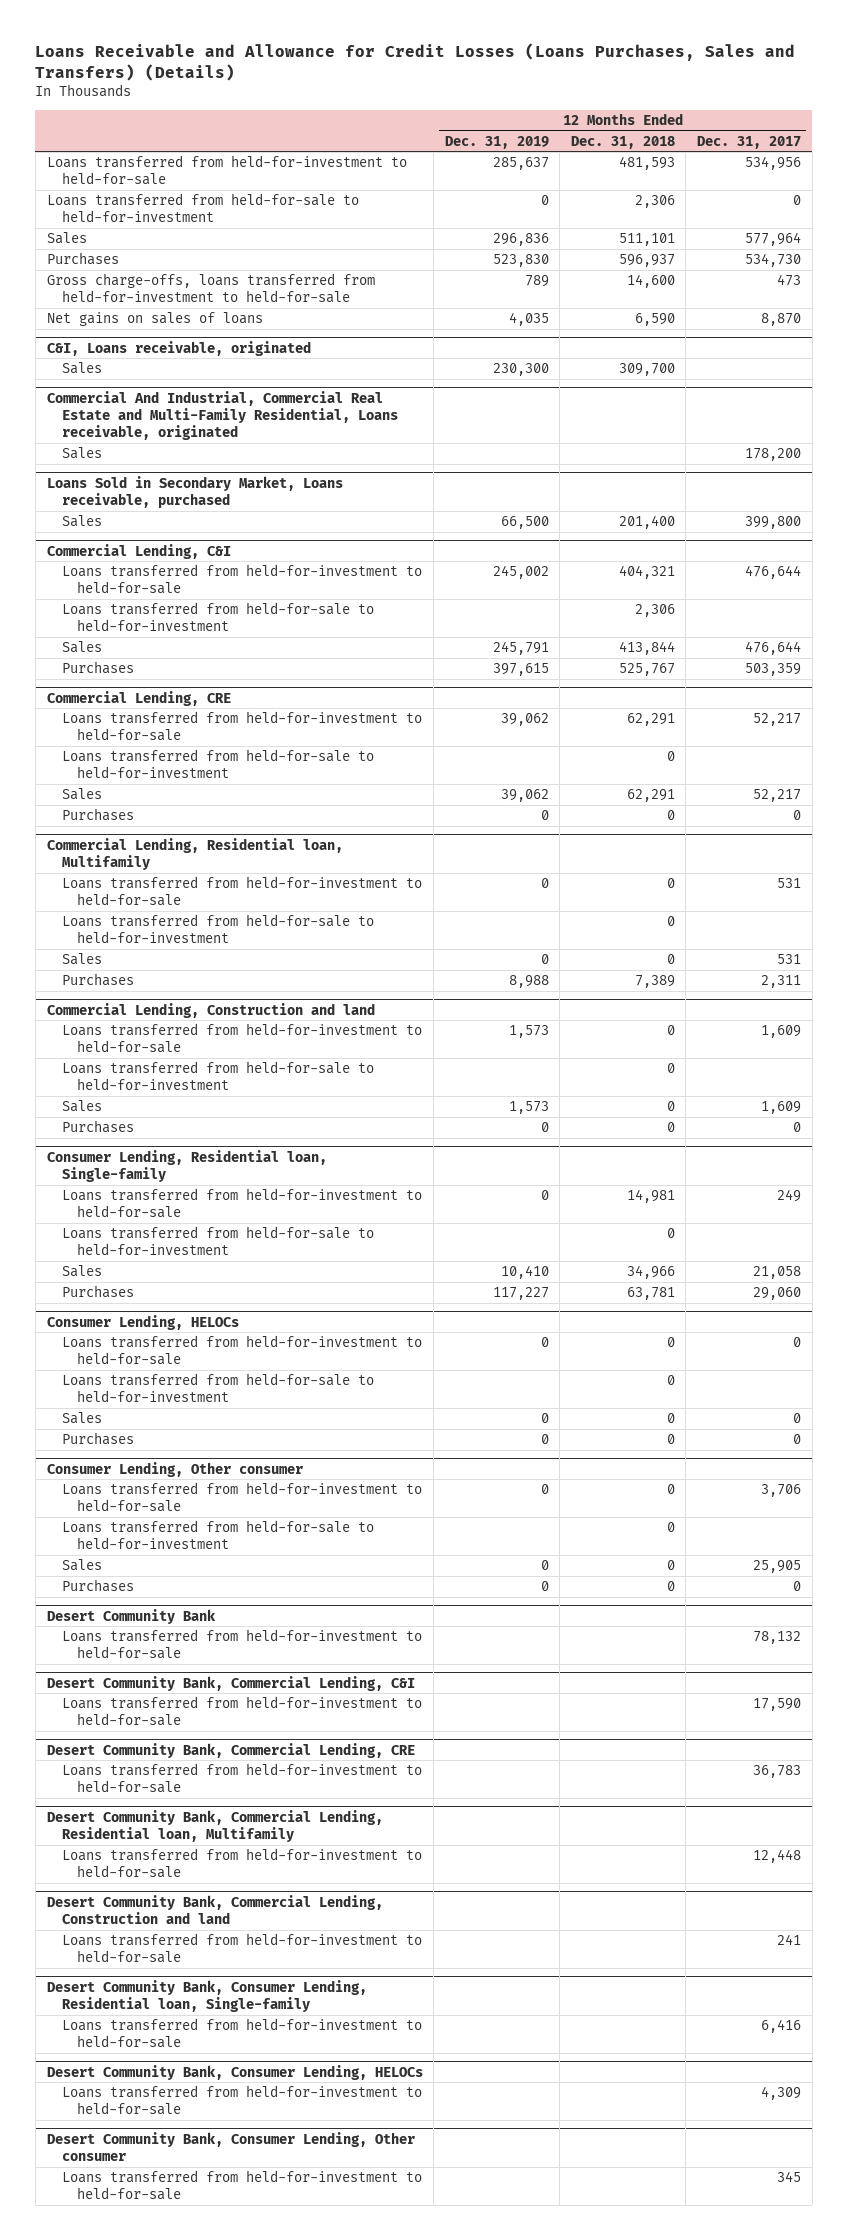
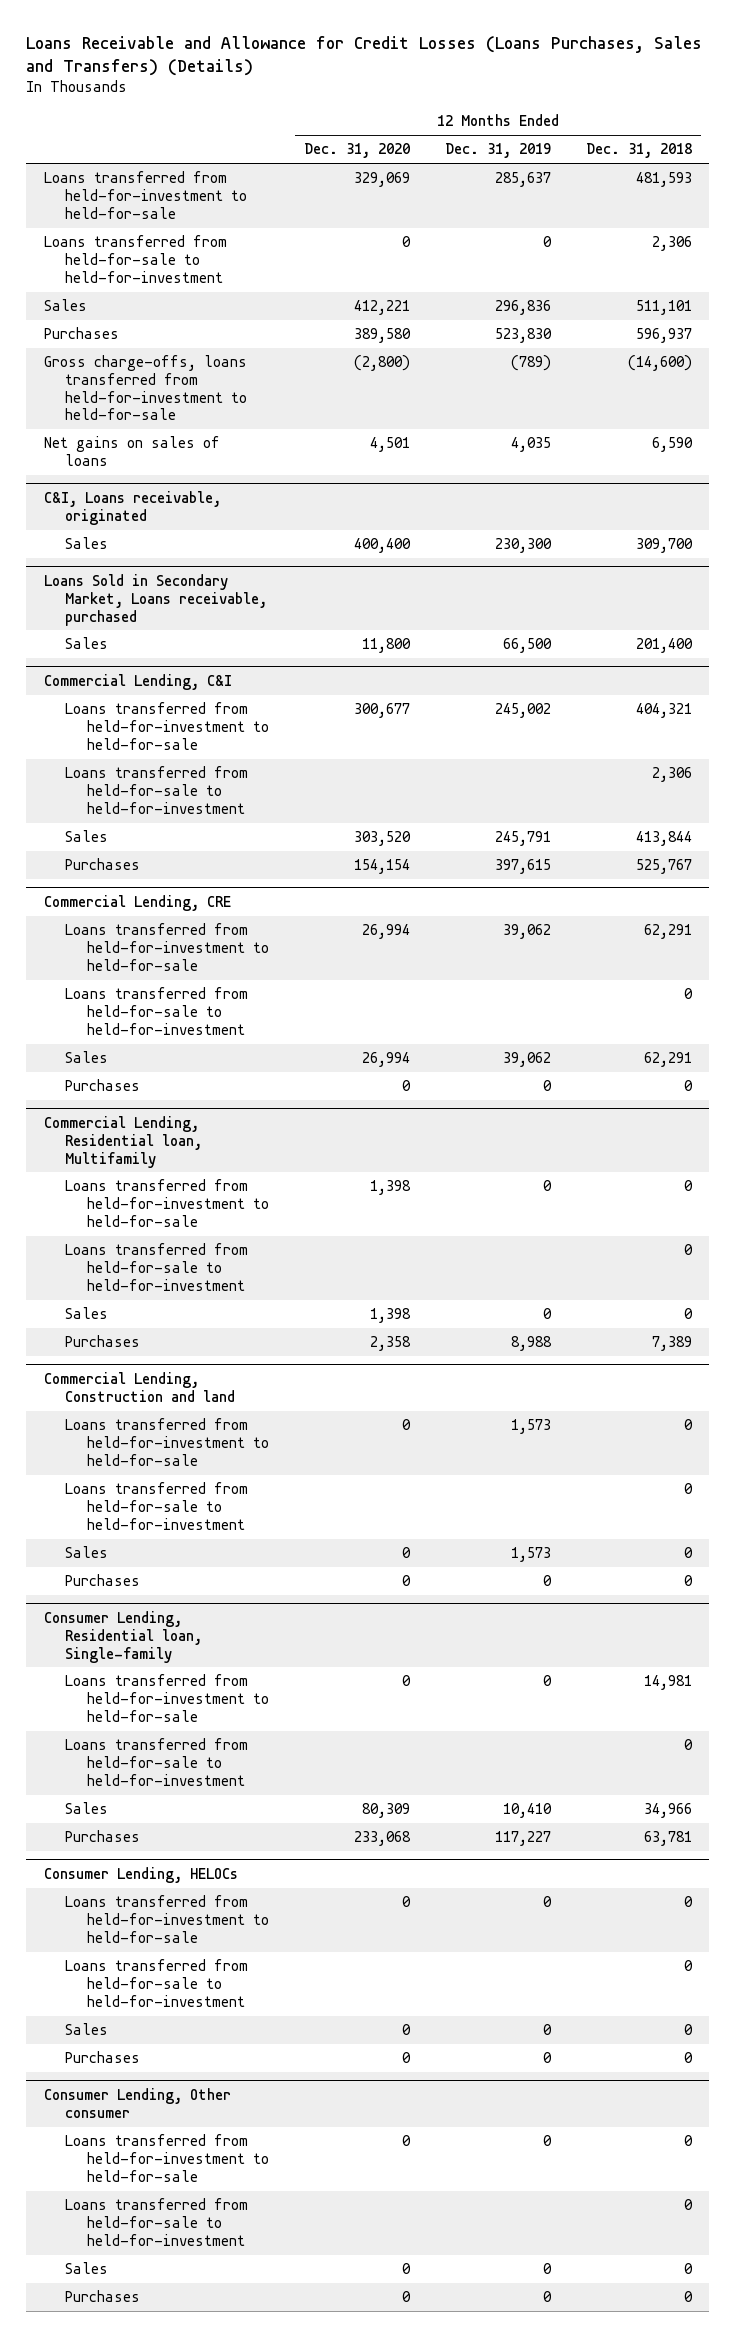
[696,135,801,149] Dec. 31, 2017 -> none
none -> [303,143,410,159] Dec. 31, 2020
[524,275,549,288] 789 -> [510,355,551,372] (789)
[626,274,675,289] 14,600 -> [627,355,692,372] (14,600)
[46,390,398,441] Commercial And Industrial, Commercial Real Estate and Multi-Family Residential, Loans receivable, originated -> none
[61,447,102,460] Sales -> none
[46,1608,216,1624] Desert Community Bank -> none
[61,1629,422,1660] Loans transferred from held-for-investment to held-for-sale -> none
[46,1675,415,1691] Desert Community Bank, Commercial Lending, C&I -> none
[61,1696,422,1727] Loans transferred from held-for-investment to held-for-sale -> none
[46,1742,415,1758] Desert Community Bank, Commercial Lending, CRE -> none
[61,1763,422,1794] Loans transferred from held-for-investment to held-for-sale -> none
[46,1809,383,1842] Desert Community Bank, Commercial Lending, Residential loan, Multifamily -> none
[61,1848,422,1879] Loans transferred from held-for-investment to held-for-sale -> none
[46,1894,383,1924] Desert Community Bank, Commercial Lending, Construction and land -> none
[61,1933,422,1964] Loans transferred from held-for-investment to held-for-sale -> none
[46,1979,367,2012] Desert Community Bank, Consumer Lending, Residential loan, Single-family -> none
[61,2018,422,2049] Loans transferred from held-for-investment to held-for-sale -> none
[46,2064,423,2080] Desert Community Bank, Consumer Lending, HELOCs -> none
[61,2085,422,2116] Loans transferred from held-for-investment to held-for-sale -> none
[46,2131,415,2161] Desert Community Bank, Consumer Lending, Other consumer -> none
[61,2170,422,2201] Loans transferred from held-for-investment to held-for-sale -> none

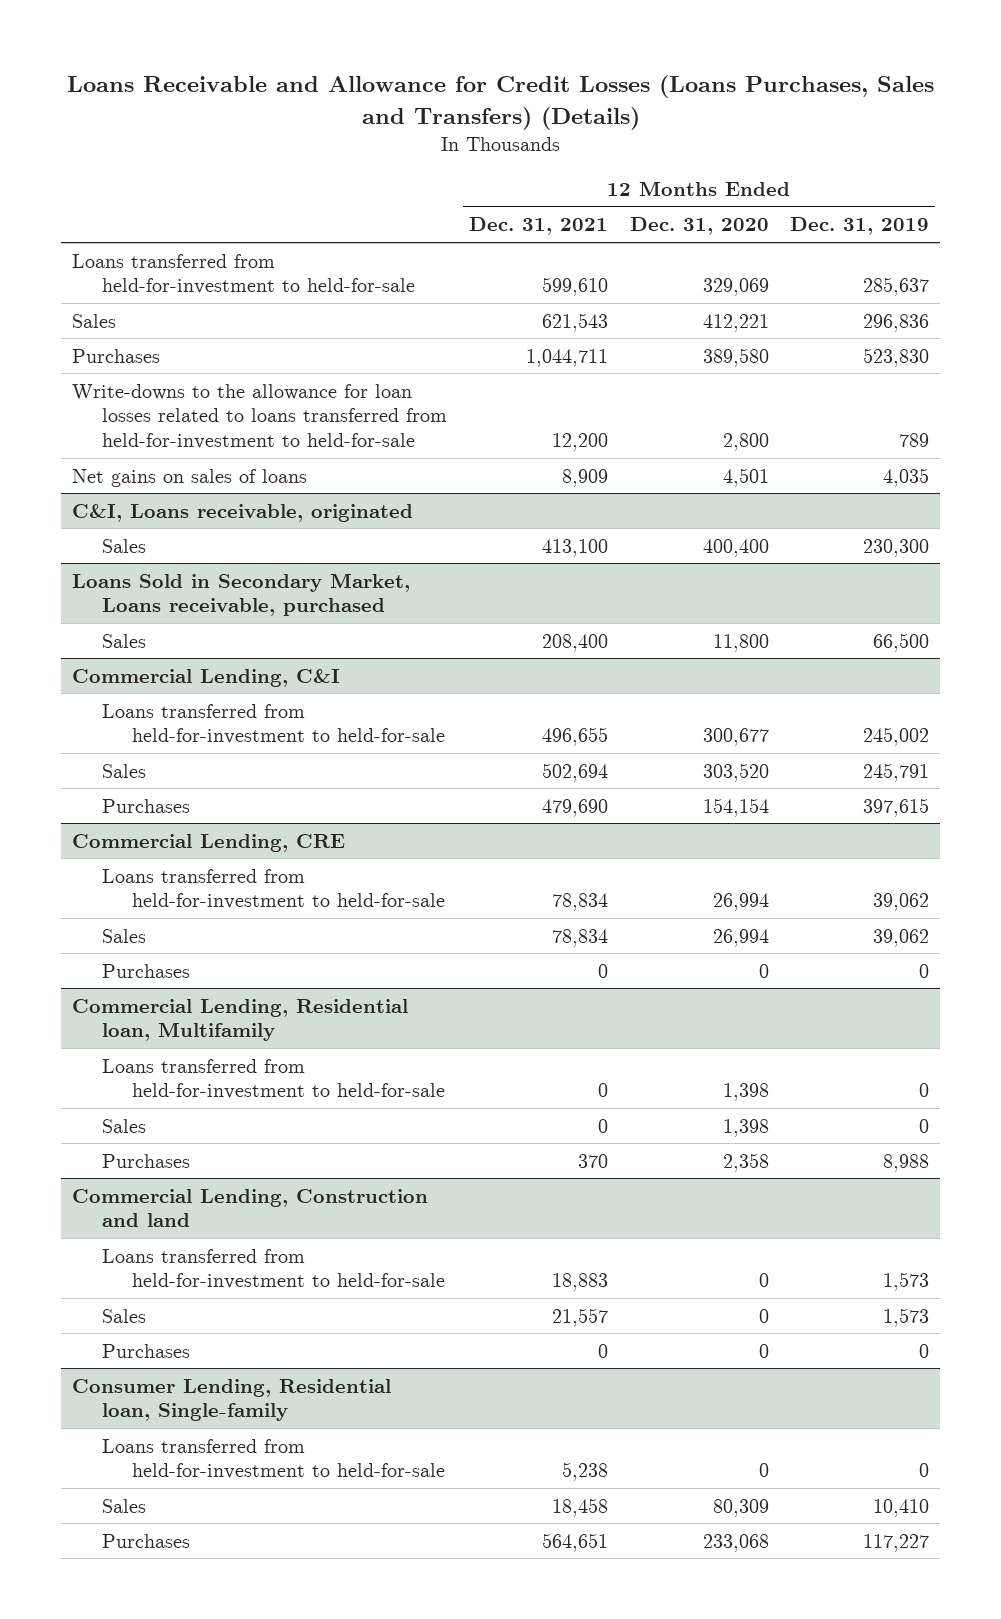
[585,143,692,159] Dec. 31, 2018 -> none
none -> [468,217,608,236] Dec. 31, 2021
[43,235,227,283] Loans transferred from held-for-sale to held-for-investment -> none
[43,355,248,421] Gross charge-offs, loans transferred from held-for-investment to held-for-sale -> [71,383,448,449] Write-downs to the allowance for loan losses related to loans transferred from held-for-investment to held-for-sale
[353,355,410,372] (2,800) -> [722,432,769,451] 2,800
[510,355,551,372] (789) -> [899,432,930,447] 789
[65,766,249,814] Loans transferred from held-for-sale to held-for-investment -> none
[65,987,249,1035] Loans transferred from held-for-sale to held-for-investment -> none
[65,1243,249,1291] Loans transferred from held-for-sale to held-for-investment -> none
[65,1482,249,1530] Loans transferred from held-for-sale to held-for-investment -> none
[65,1738,249,1786] Loans transferred from held-for-sale to held-for-investment -> none
[43,1867,238,1884] Consumer Lending, HELOCs -> none
[65,1895,269,1943] Loans transferred from held-for-investment to held-for-sale -> none
[65,1959,249,2007] Loans transferred from held-for-sale to held-for-investment -> none
[65,2023,109,2036] Sales -> none
[65,2051,141,2064] Purchases -> none
[43,2088,231,2118] Consumer Lending, Other consumer -> none
[65,2134,269,2182] Loans transferred from held-for-investment to held-for-sale -> none
[65,2198,249,2246] Loans transferred from held-for-sale to held-for-investment -> none
[65,2262,109,2275] Sales -> none
[65,2290,141,2303] Purchases -> none

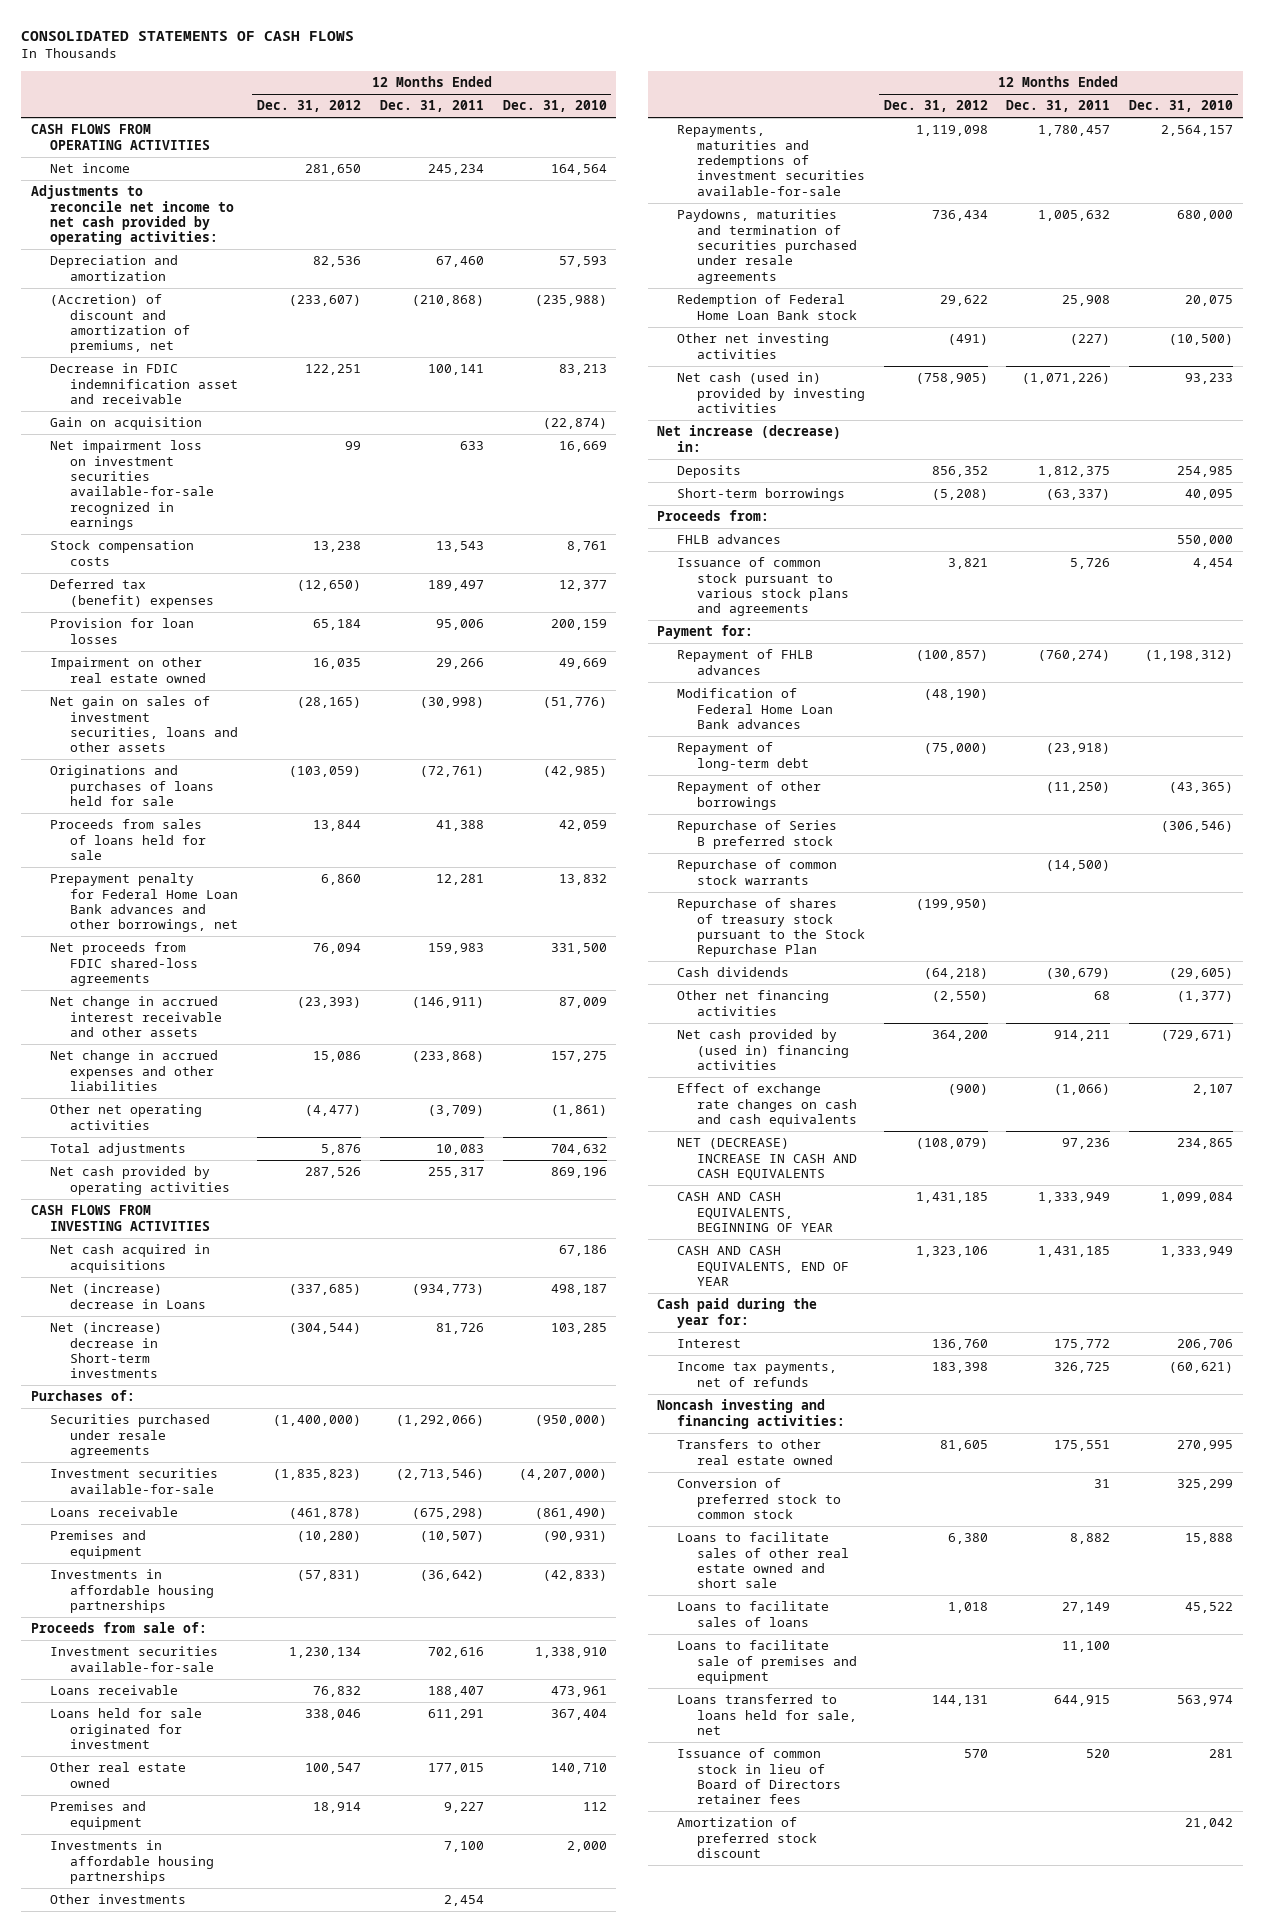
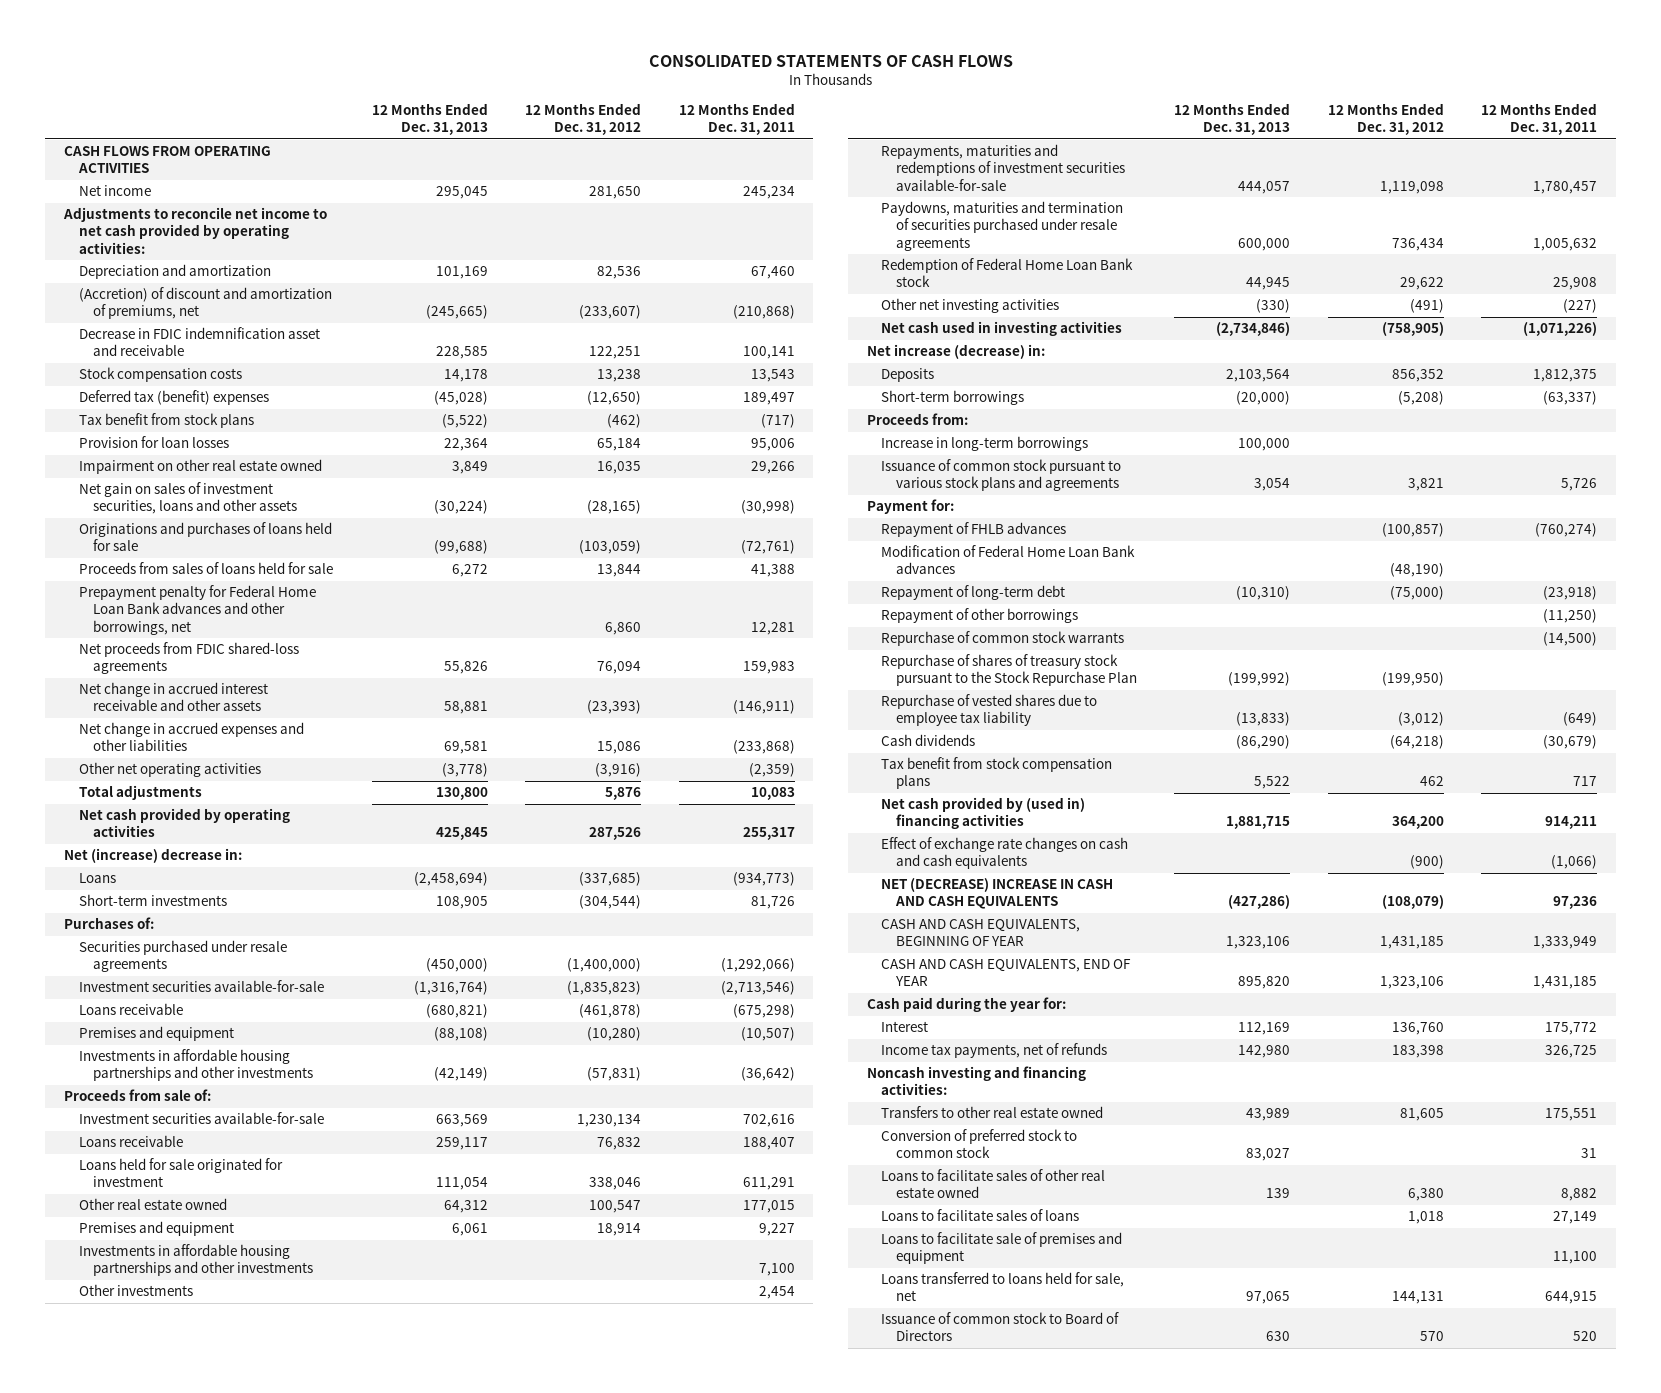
[502,100,607,113] Dec. 31, 2010 -> none
none -> [371,103,488,136] 12 Months Ended Dec. 31, 2013
[50,417,203,431] Gain on acquisition -> none
[50,440,215,531] Net impairment loss on investment securities available-for-sale recognized in earnings -> none
none -> [78,413,254,429] Tax benefit from stock plans
[305,1105,362,1117] (4,477) -> [595,763,642,778] (3,916)
[427,1105,484,1117] (3,709) -> [748,763,795,778] (2,359)
[30,1205,211,1231] CASH FLOWS FROM INVESTING ACTIVITIES -> none
[50,1244,211,1273] Net cash acquired in acquisitions -> none
none -> [63,848,242,864] Net (increase) decrease in:
[50,1283,207,1309] Net (increase) decrease in Loans -> [78,873,116,884] Loans
[50,1322,163,1379] Net (increase) decrease in Short-term investments -> [78,894,227,907] Short-term investments
[50,1569,215,1614] Investments in affordable housing partnerships -> [78,1049,314,1082] Investments in affordable housing partnerships and other investments
[50,1840,215,1885] Investments in affordable housing partnerships -> [78,1244,314,1277] Investments in affordable housing partnerships and other investments
[677,372,865,414] Net cash (used in) provided by investing activities -> [881,321,1123,337] Net cash used in investing activities
[677,534,782,545] FHLB advances -> none
none -> [881,436,1089,452] Increase in long-term borrowings
[677,820,838,849] Repurchase of Series B preferred stock -> none
none -> [881,694,1098,727] Repurchase of vested shares due to employee tax liability
[677,990,830,1016] Other net financing activities -> none
none -> [881,757,1113,790] Tax benefit from stock compensation plans
[677,1532,849,1589] Loans to facilitate sales of other real estate owned and short sale -> [881,1169,1106,1199] Loans to facilitate sales of other real estate owned
[677,1817,817,1859] Amortization of preferred stock discount -> none
[677,1748,841,1805] Issuance of common stock in lieu of Board of Directors retainer fees -> [881,1312,1120,1342] Issuance of common stock to Board of Directors

